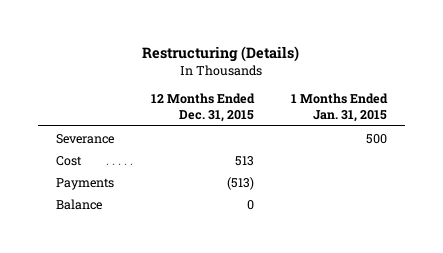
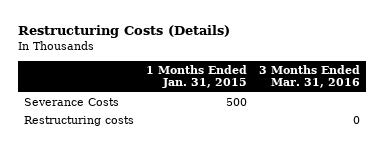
[142,45,300,62] Restructuring (Details) -> [17,24,230,38] Restructuring Costs (Details)
[150,93,255,123] 12 Months Ended Dec. 31, 2015 -> none
none -> [259,64,361,89] 3 Months Ended Mar. 31, 2016
[56,177,115,190] Payments -> none
[56,198,103,210] Balance -> none
[56,133,115,144] Severance -> [23,98,119,107] Severance Costs
[56,155,83,166] Cost -> [23,116,134,127] Restructuring costs

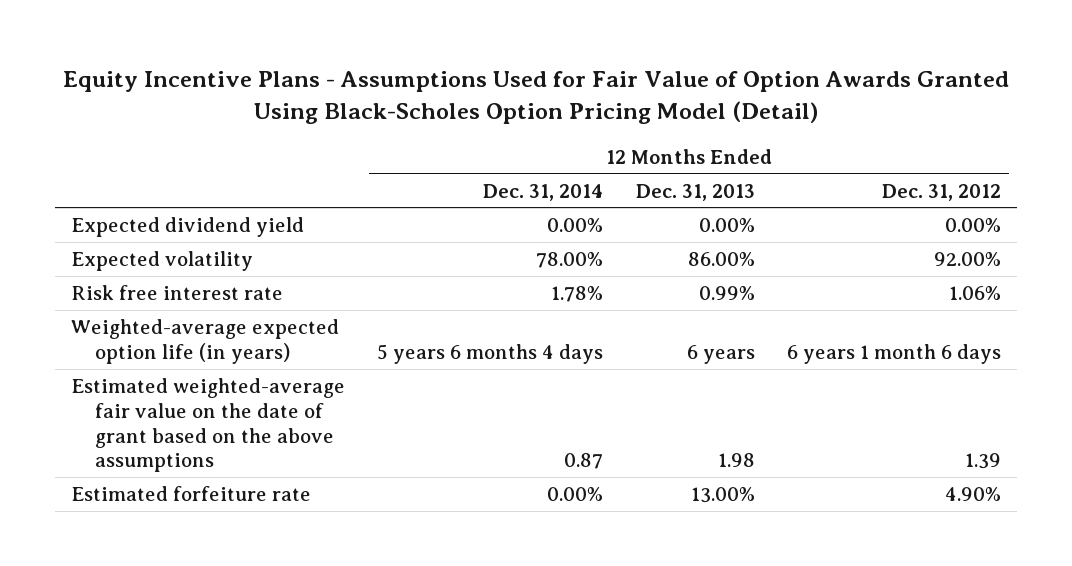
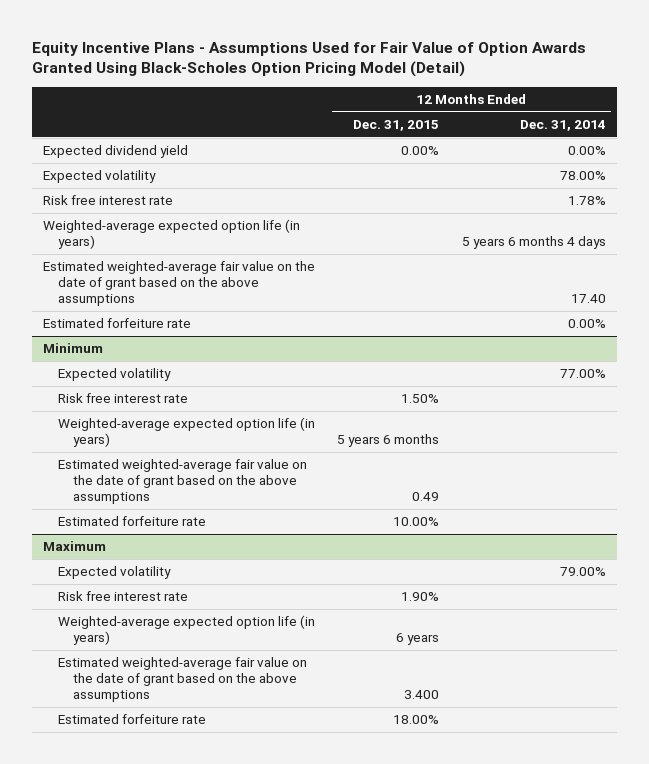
[635,183,755,201] Dec. 31, 2013 -> none
[882,183,1002,201] Dec. 31, 2012 -> none
none -> [353,120,440,132] Dec. 31, 2015
[564,453,604,470] 0.87 -> [570,293,606,303] 17.40
none -> [43,343,104,354] Minimum
none -> [57,368,171,382] Expected volatility
none -> [57,393,188,404] Risk free interest rate
none -> [57,417,315,448] Weighted-average expected option life (in years)
none -> [57,459,307,504] Estimated weighted-average fair value on the date of grant based on the above assumptions
none -> [57,516,206,527] Estimated forfeiture rate
none -> [43,541,107,552] Maximum
none -> [57,566,171,580] Expected volatility
none -> [57,591,188,602] Risk free interest rate
none -> [57,615,315,646] Weighted-average expected option life (in years)
none -> [57,657,307,702] Estimated weighted-average fair value on the date of grant based on the above assumptions
none -> [57,714,206,725] Estimated forfeiture rate

